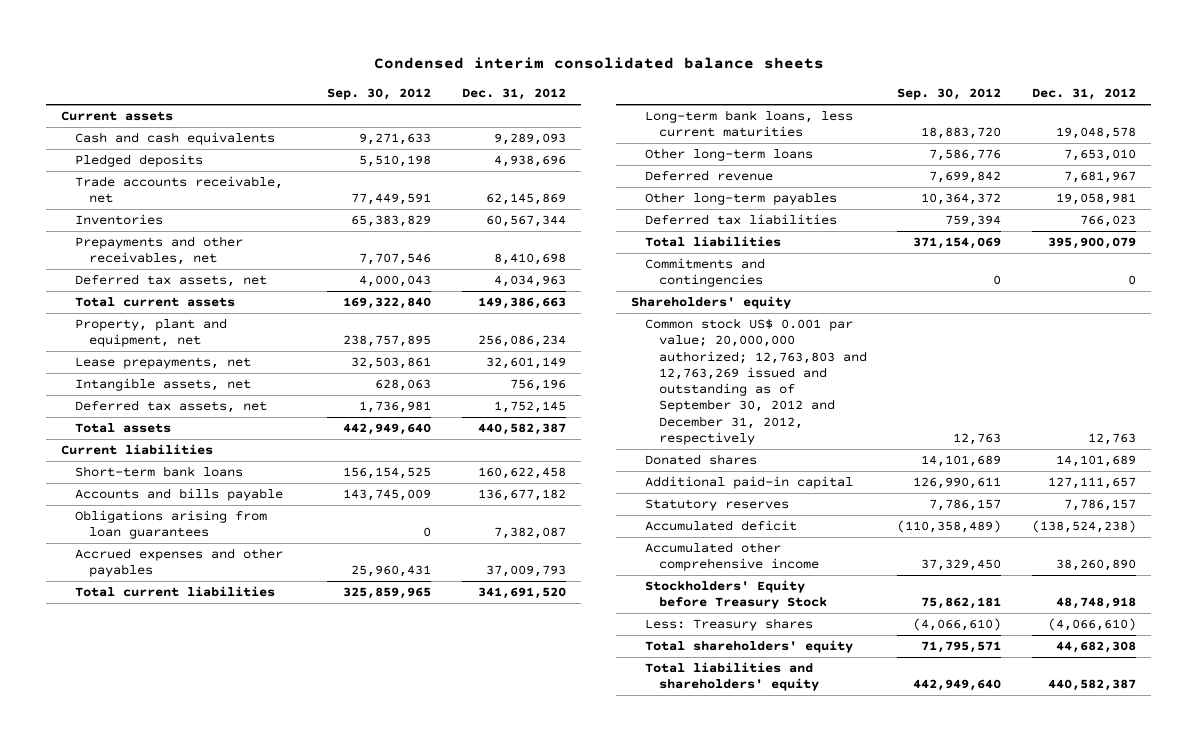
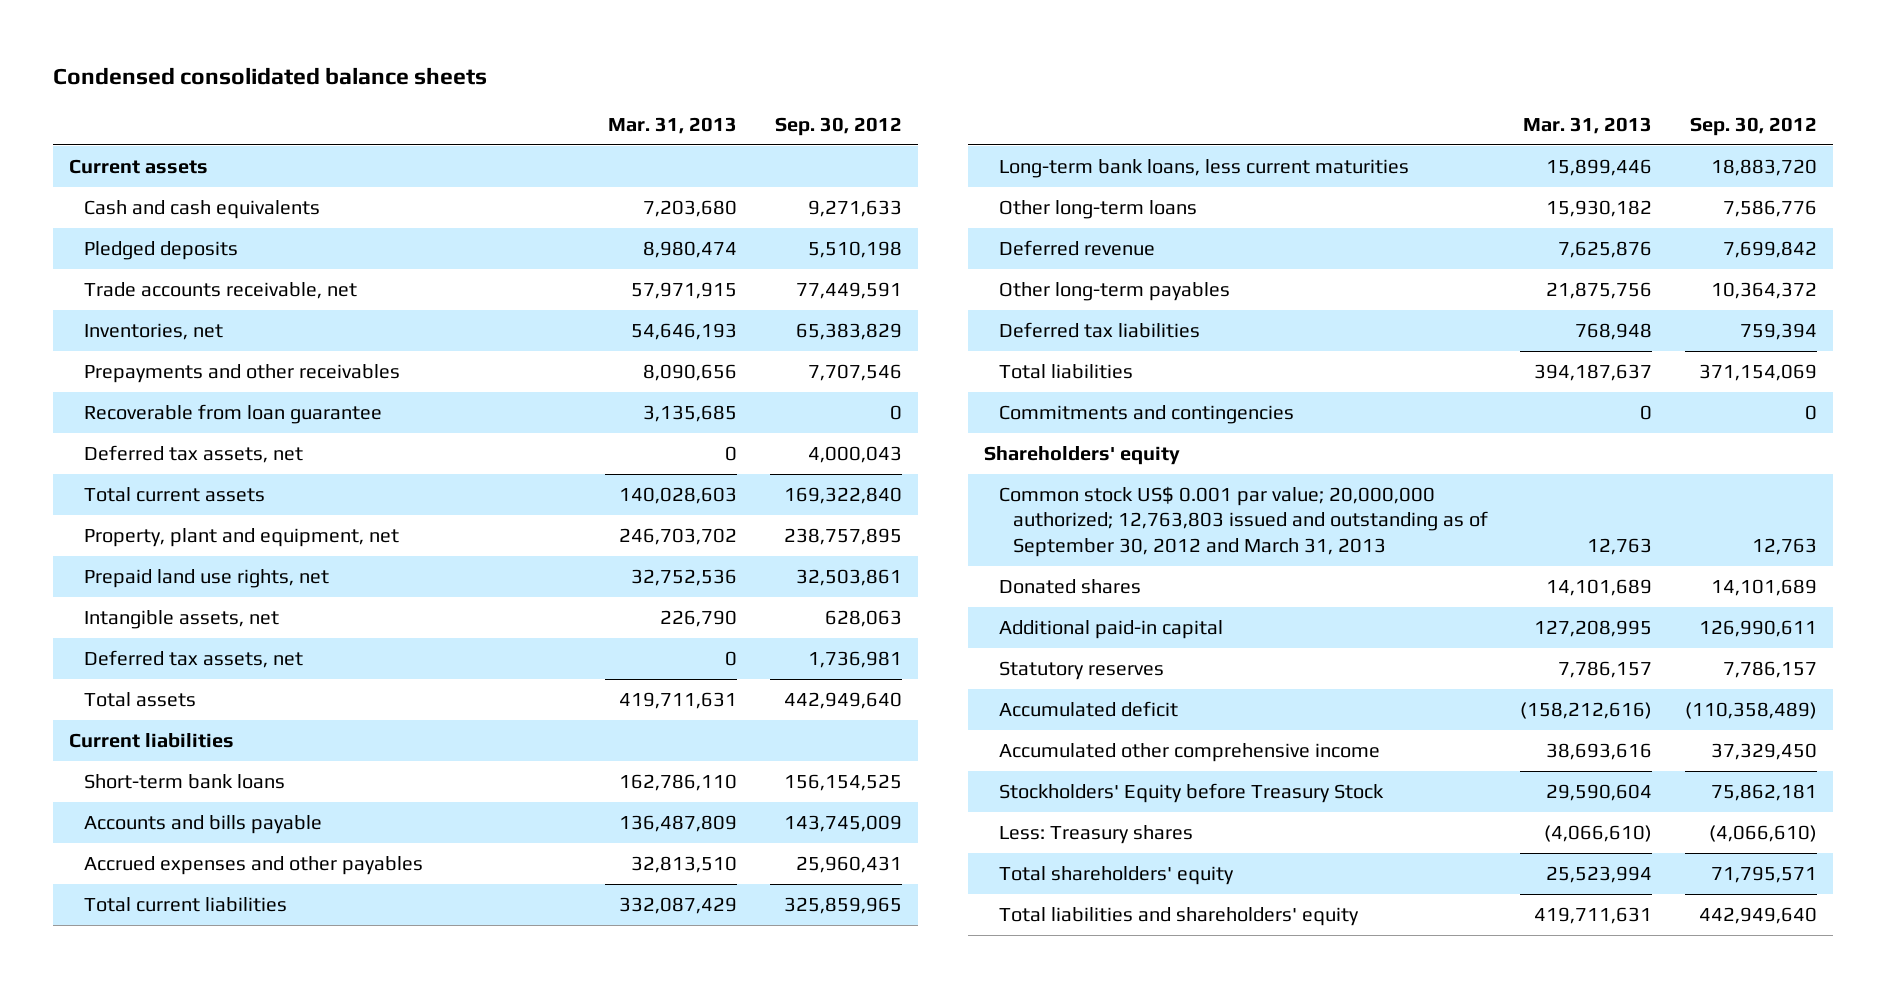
[373,56,824,69] Condensed interim consolidated balance sheets -> [52,66,487,85] Condensed consolidated balance sheets
[461,88,566,101] Dec. 31, 2012 -> none
none -> [608,116,738,134] Mar. 31, 2013
[74,214,163,226] Inventories -> [83,323,223,341] Inventories, net
[74,236,243,266] Prepayments and other receivables, net -> [83,364,400,384] Prepayments and other receivables
none -> [83,404,382,425] Recoverable from loan guarantee
[74,357,251,370] Lease prepayments, net -> [83,569,329,589] Prepaid land use rights, net
[74,510,267,540] Obligations arising from loan guarantees -> none
[645,318,867,445] Common stock US$ 0.001 par value; 20,000,000 authorized; 12,763,803 and 12,763,269 issued and outstanding as of September 30, 2012 and December 31, 2012, respectively -> [998,486,1489,557] Common stock US$ 0.001 par value; 20,000,000 authorized; 12,763,803 issued and outstanding as of September 30, 2012 and March 31, 2013

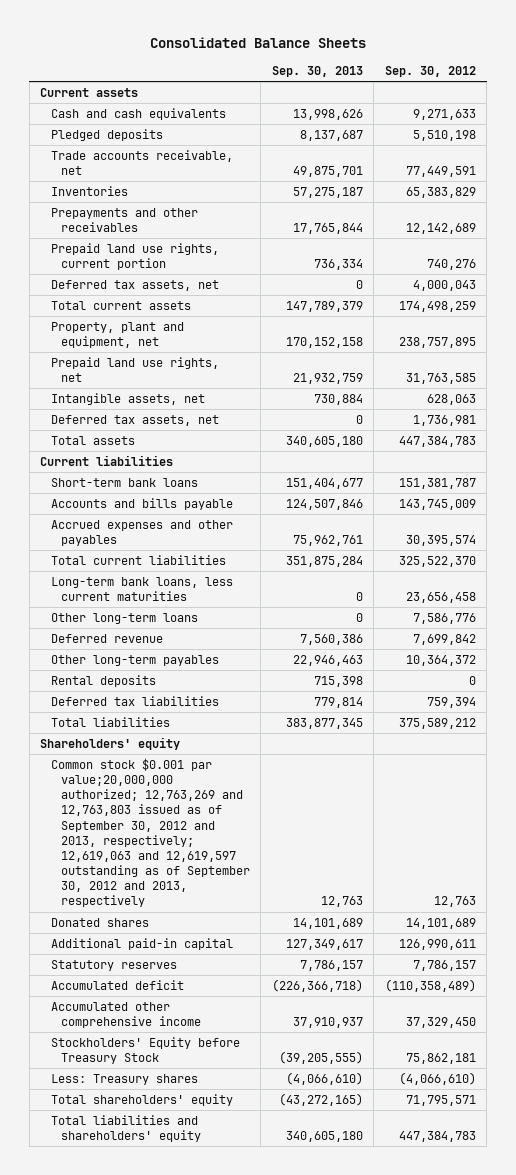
[52,66,487,85] Condensed consolidated balance sheets -> [149,37,366,49] Consolidated Balance Sheets
[608,116,738,134] Mar. 31, 2013 -> none
none -> [271,66,363,78] Sep. 30, 2013
[83,404,382,425] Recoverable from loan guarantee -> none
[83,323,223,341] Inventories, net -> [50,185,128,196] Inventories
[807,364,902,382] 7,707,546 -> [405,223,476,235] 12,142,689
none -> [50,242,219,271] Prepaid land use rights, current portion
[783,487,902,505] 169,322,840 -> [398,300,476,312] 174,498,259
[795,569,902,587] 32,503,861 -> [405,373,476,385] 31,763,585
[783,692,902,710] 442,949,640 -> [398,435,476,447] 447,384,783
[783,774,902,792] 156,154,525 -> [398,477,476,489] 151,381,787
[795,856,902,874] 25,960,431 -> [405,535,476,547] 30,395,574
[783,897,902,915] 325,859,965 -> [398,555,476,567] 325,522,370
[1710,159,1817,177] 18,883,720 -> [405,592,476,604] 23,656,458
none -> [50,674,156,687] Rental deposits
[998,405,1294,425] Commitments and contingencies -> none
[1698,364,1817,382] 371,154,069 -> [398,717,476,729] 375,589,212
[998,486,1489,557] Common stock US$ 0.001 par value; 20,000,000 authorized; 12,763,803 issued and outstanding as of September 30, 2012 and March 31, 2013 -> [50,757,251,908] Common stock $0.001 par value;20,000,000 authorized; 12,763,269 and 12,763,803 issued as of September 30, 2012 and 2013, respectively; 12,619,063 and 12,619,597 outstanding as of September 30, 2012 and 2013, respectively
[1698,907,1817,925] 442,949,640 -> [398,1131,476,1143] 447,384,783

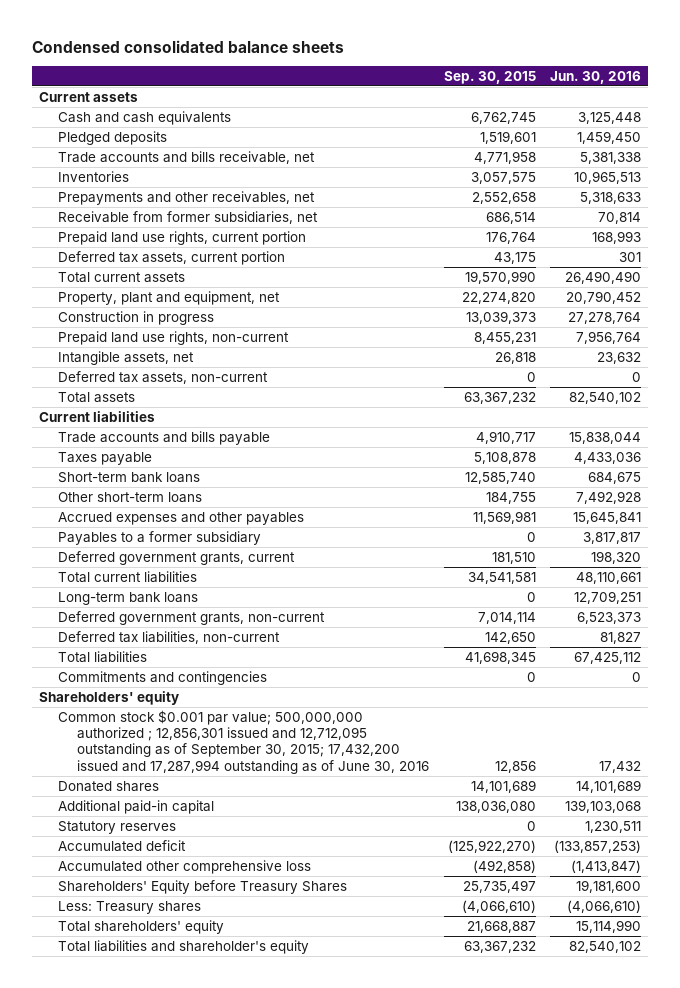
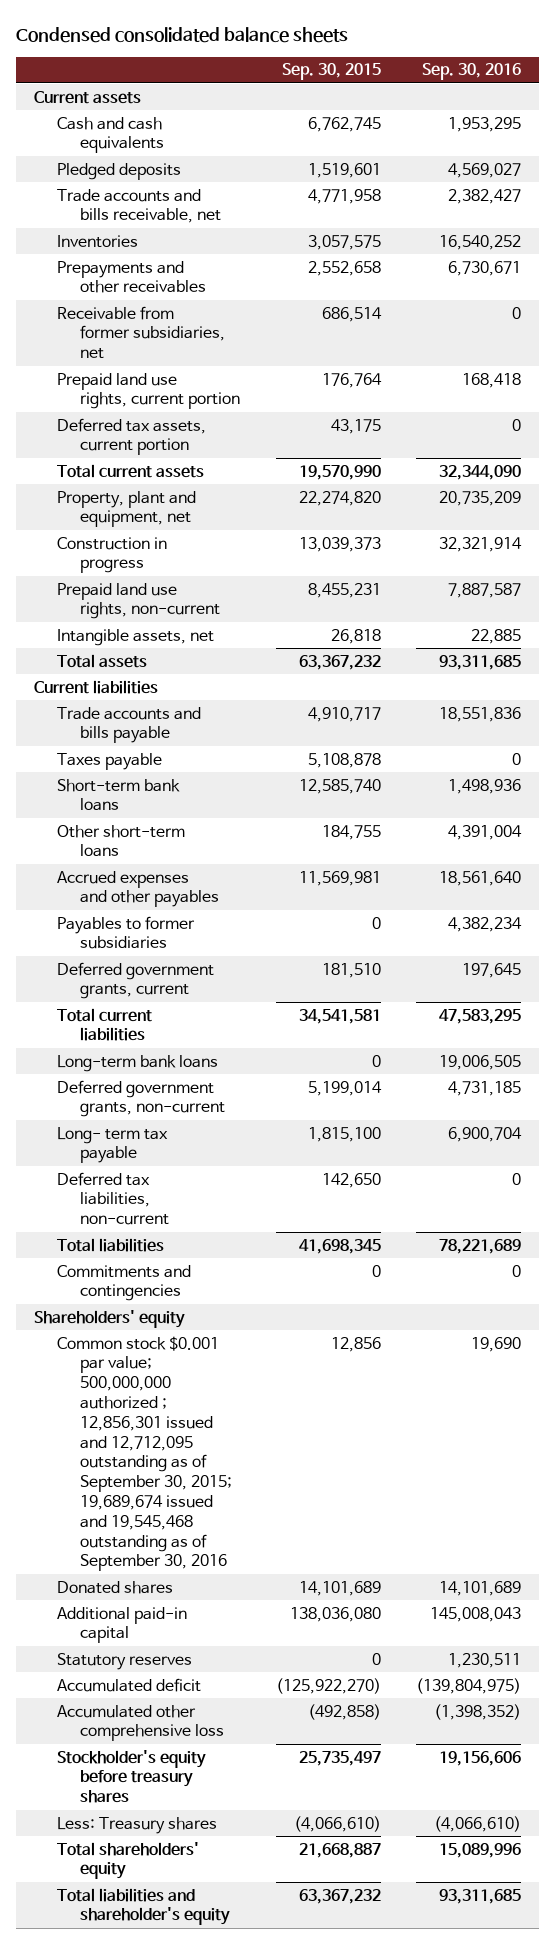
[550,70,642,84] Jun. 30, 2016 -> none
none -> [422,63,522,81] Sep. 30, 2016
[58,190,316,205] Prepayments and other receivables, net -> [57,260,206,294] Prepayments and other receivables
[58,370,269,384] Deferred tax assets, non-current -> none
[58,530,262,545] Payables to a former subsidiary -> [57,915,196,950] Payables to former subsidiaries
[477,611,536,624] 7,014,114 -> [307,1080,382,1096] 5,199,014
none -> [57,1126,169,1164] Long- term tax payable
[58,709,429,774] Common stock $0.001 par value; 500,000,000 authorized ; 12,856,301 issued and 12,712,095 outstanding as of September 30, 2015; 17,432,200 issued and 17,287,994 outstanding as of June 30, 2016 -> [57,1335,232,1572] Common stock $0.001 par value; 500,000,000 authorized ; 12,856,301 issued and 12,712,095 outstanding as of September 30, 2015; 19,689,674 issued and 19,545,468 outstanding as of September 30, 2016
[58,879,348,894] Shareholders' Equity before Treasury Shares -> [57,1749,207,1804] Stockholder's equity before treasury shares

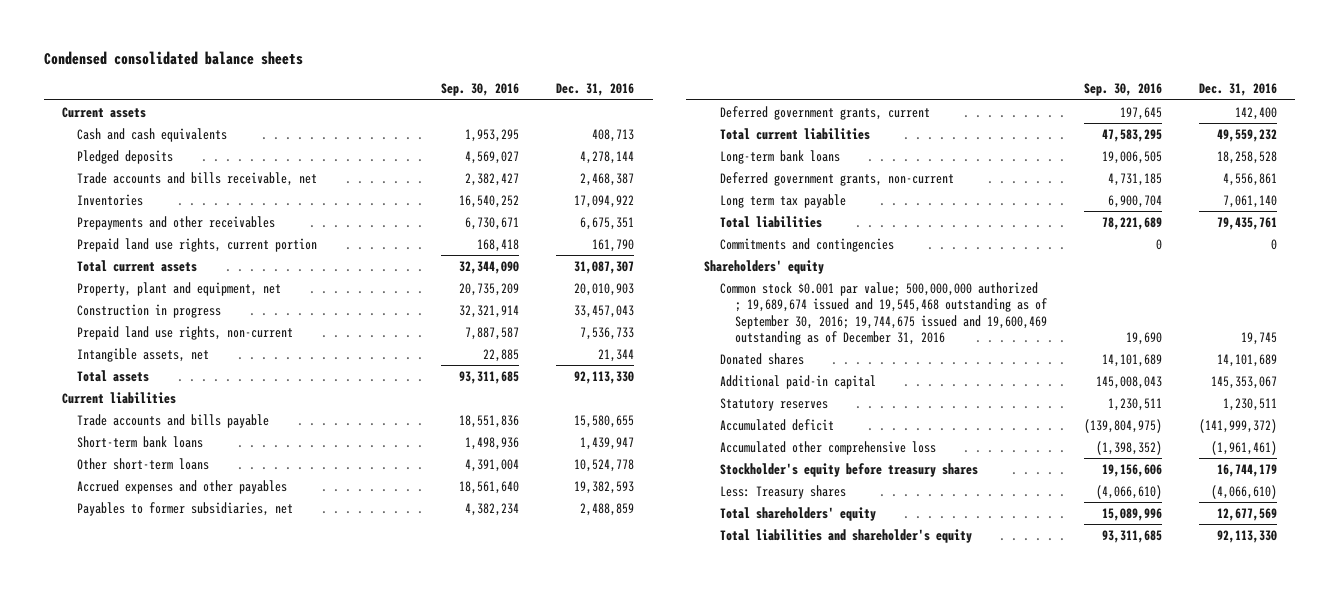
[281,63,381,81] Sep. 30, 2015 -> none
none -> [556,83,635,97] Dec. 31, 2016
[57,305,225,360] Receivable from former subsidiaries, net -> none
[57,417,207,456] Deferred tax assets, current portion -> none
[57,752,163,770] Taxes payable -> none
[57,915,196,950] Payables to former subsidiaries -> [77,501,294,516] Payables to former subsidiaries, net
[57,1171,169,1226] Deferred tax liabilities, non-current -> none
[57,1126,169,1164] Long- term tax payable -> [719,193,846,208] Long term tax payable
[57,1335,232,1572] Common stock $0.001 par value; 500,000,000 authorized ; 12,856,301 issued and 12,712,095 outstanding as of September 30, 2015; 19,689,674 issued and 19,545,468 outstanding as of September 30, 2016 -> [719,281,1047,345] Common stock $0.001 par value; 500,000,000 authorized ; 19,689,674 issued and 19,545,468 outstanding as of September 30, 2016; 19,744,675 issued and 19,600,469 outstanding as of December 31, 2016

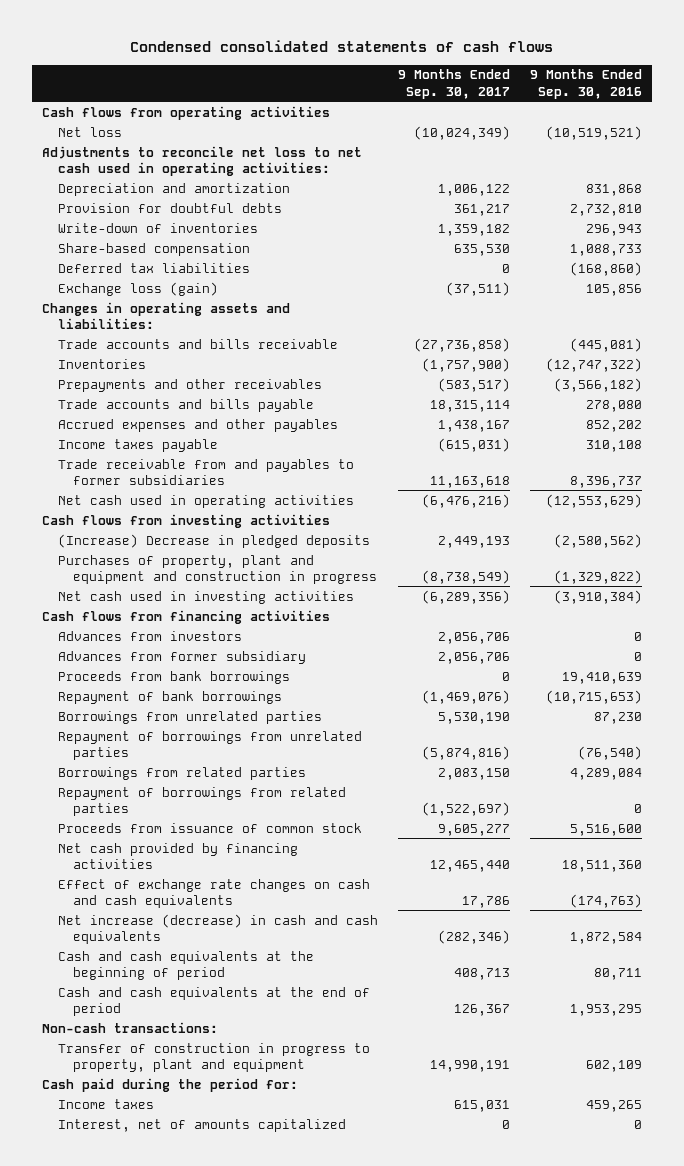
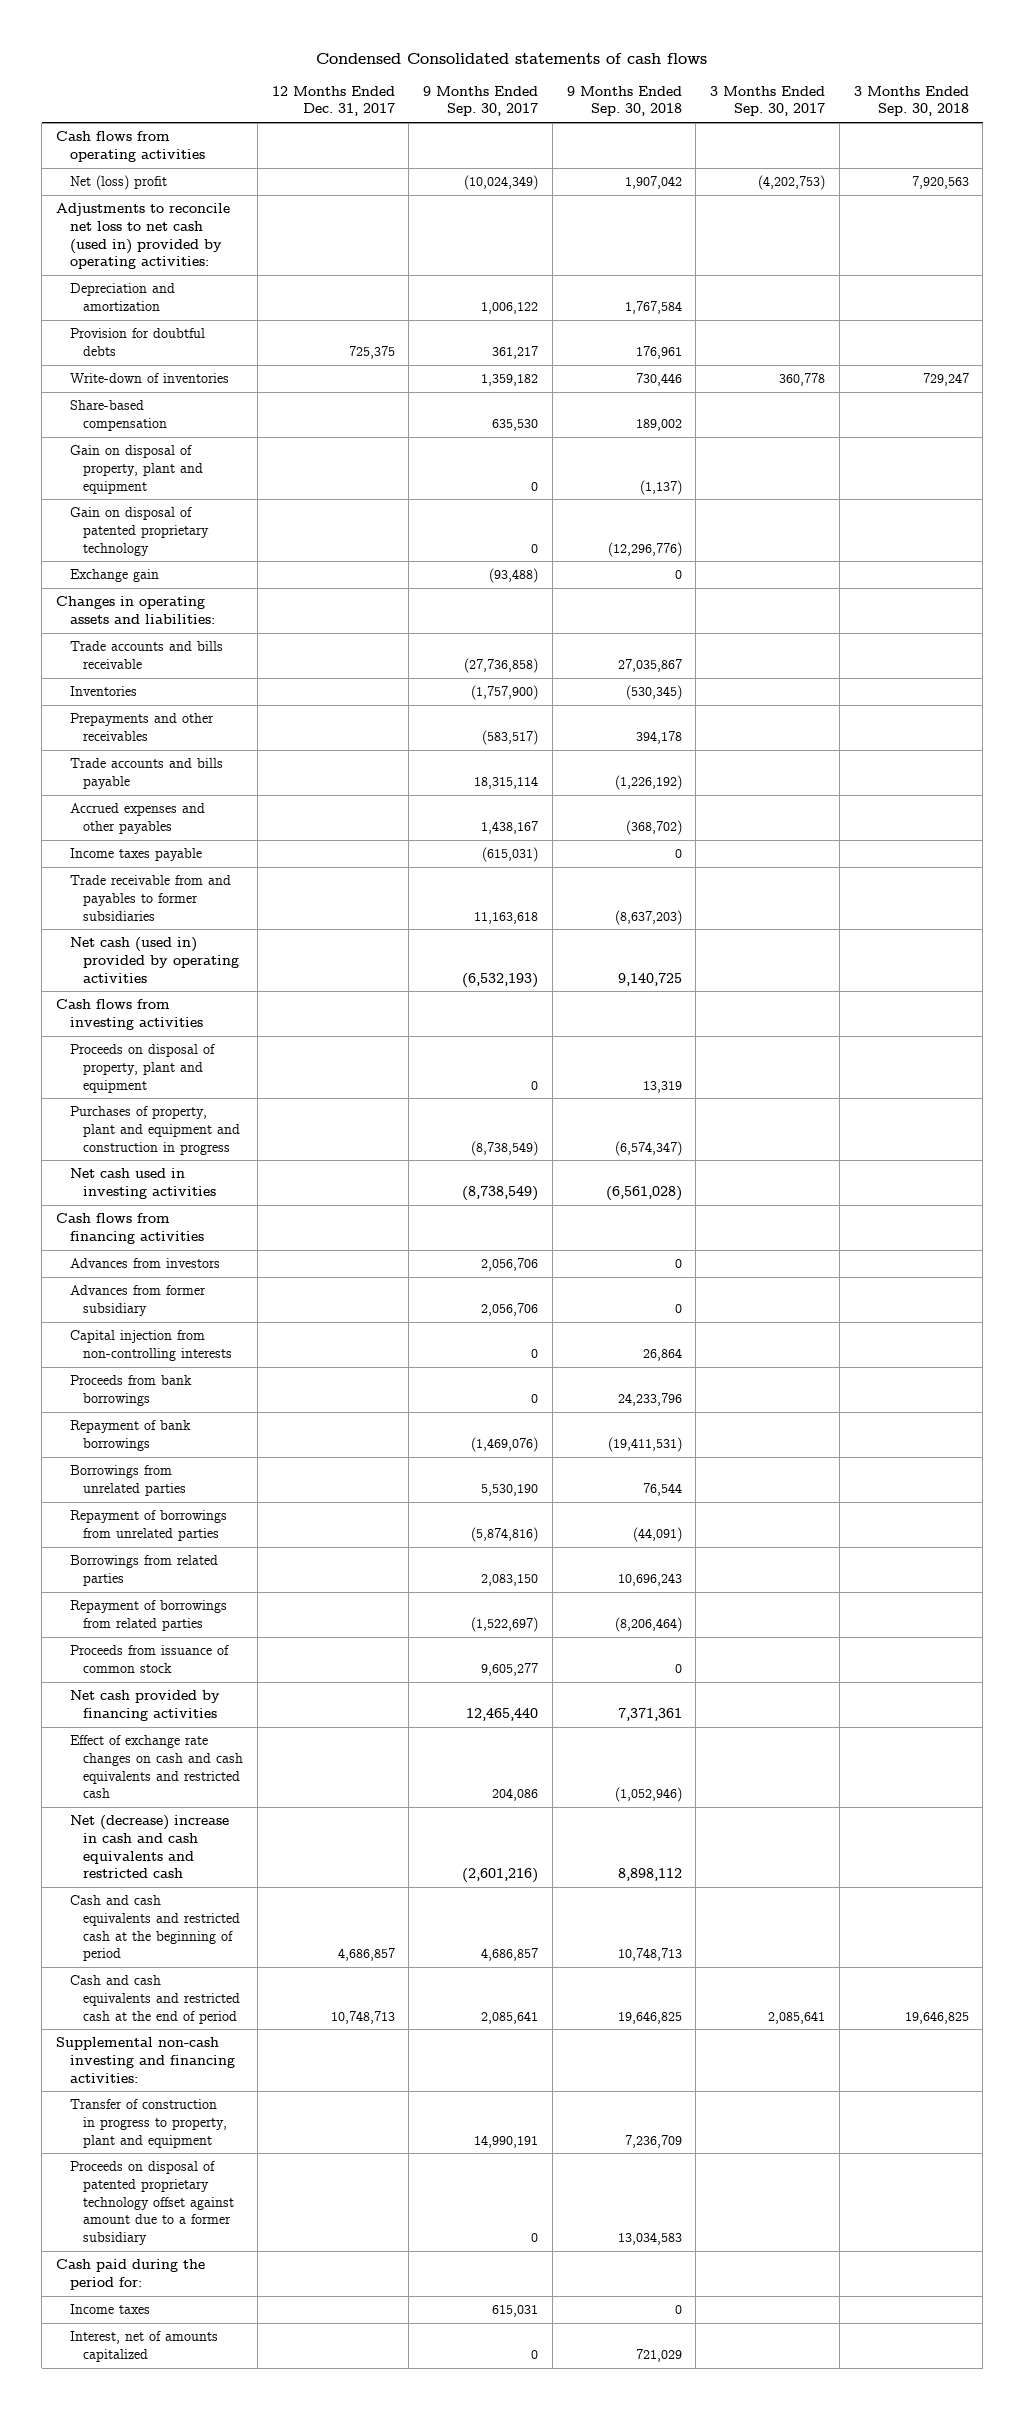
[130,40,554,53] Condensed consolidated statements of cash flows -> [316,52,708,64] Condensed Consolidated statements of cash flows
[529,69,642,99] 9 Months Ended Sep. 30, 2016 -> none
none -> [271,85,395,117] 12 Months Ended Dec. 31, 2017
none -> [566,85,682,117] 9 Months Ended Sep. 30, 2018
none -> [710,85,826,117] 3 Months Ended Sep. 30, 2017
none -> [853,85,969,117] 3 Months Ended Sep. 30, 2018
[57,126,122,137] Net loss -> [69,175,167,191] Net (loss) profit
[42,145,363,176] Adjustments to reconcile net loss to net cash used in operating activities: -> [56,203,231,270] Adjustments to reconcile net loss to net cash (used in) provided by operating activities:
[57,262,250,273] Deferred tax liabilities -> none
none -> [69,445,204,494] Gain on disposal of property, plant and equipment
none -> [69,507,210,556] Gain on disposal of patented proprietary technology
[57,281,218,296] Exchange loss (gain) -> [69,569,159,583] Exchange gain
[445,281,510,296] (37,511) -> [489,568,539,584] (93,488)
[57,494,354,508] Net cash used in operating activities -> [69,937,240,983] Net cash (used in) provided by operating activities
[421,493,510,508] (6,476,216) -> [462,972,539,988] (6,532,193)
[57,533,370,548] (Increase) Decrease in pledged deposits -> none
none -> [69,1044,215,1093] Proceeds on disposal of property, plant and equipment
[421,589,510,604] (6,289,356) -> [462,1185,539,1201] (8,738,549)
none -> [69,1330,233,1361] Capital injection from non-controlling interests
[57,878,370,908] Effect of exchange rate changes on cash and cash equivalents -> [69,1735,244,1799] Effect of exchange rate changes on cash and cash equivalents and restricted cash
[461,895,510,908] 17,786 -> [492,1788,539,1802] 204,086
[57,913,378,944] Net increase (decrease) in cash and cash equivalents -> [69,1815,229,1879] Net (decrease) increase in cash and cash equivalents and restricted cash
[437,929,510,944] (282,346) -> [462,1868,539,1884] (2,601,216)
[57,950,314,980] Cash and cash equivalents at the beginning of period -> [69,1895,241,1962] Cash and cash equivalents and restricted cash at the beginning of period
[453,967,510,980] 408,713 -> [481,1948,539,1962] 4,686,857
[57,986,370,1016] Cash and cash equivalents at the end of period -> [69,1975,241,2024] Cash and cash equivalents and restricted cash at the end of period
[453,1003,510,1016] 126,367 -> [481,2010,539,2024] 2,085,641
[42,1021,219,1033] Non-cash transactions: -> [56,2037,235,2083] Supplemental non-cash investing and financing activities:
none -> [69,2161,235,2246] Proceeds on disposal of patented proprietary technology offset against amount due to a former subsidiary

